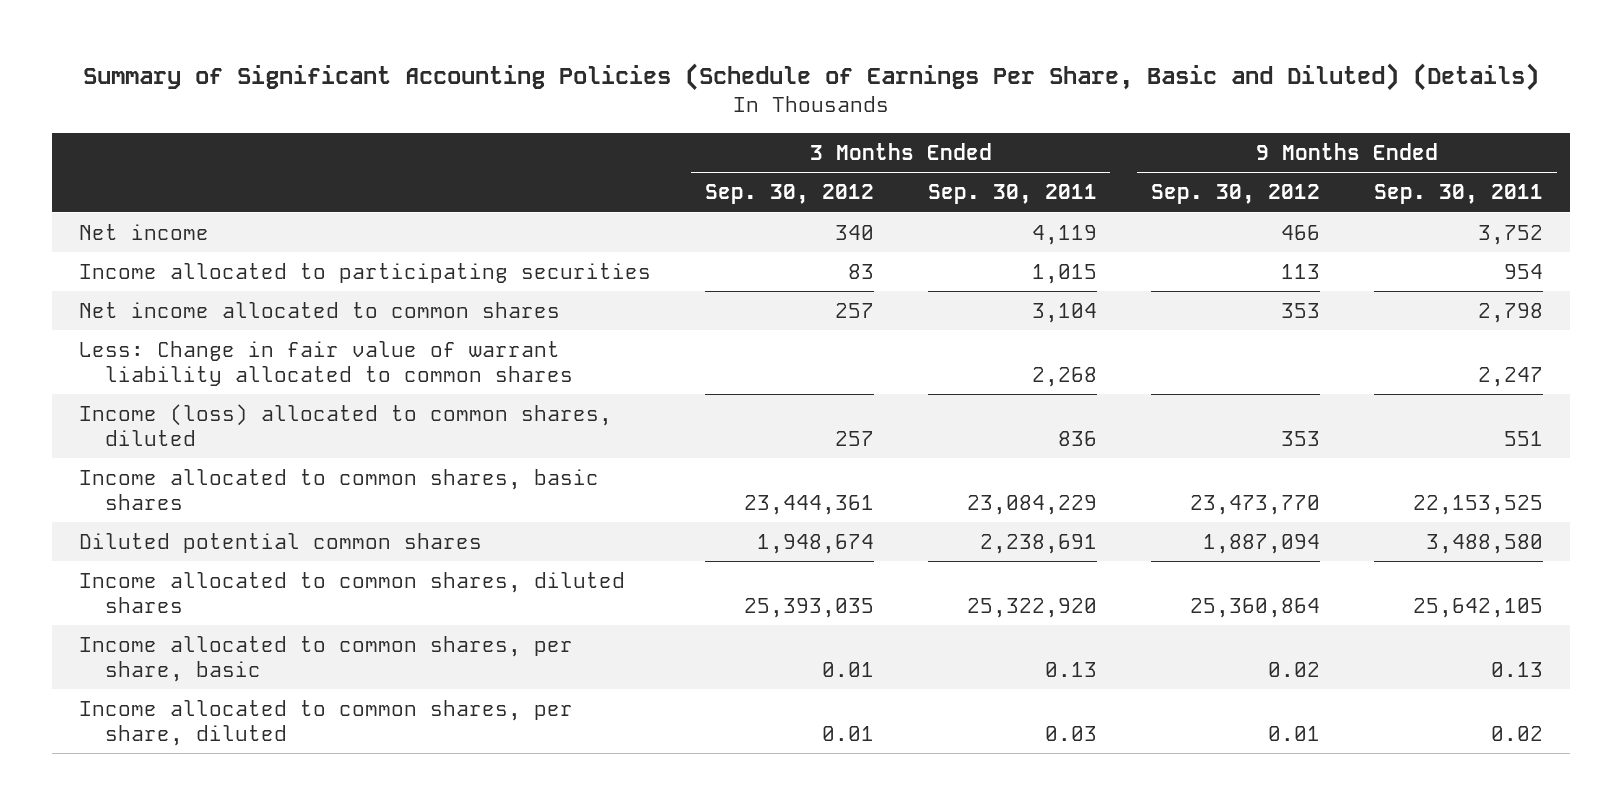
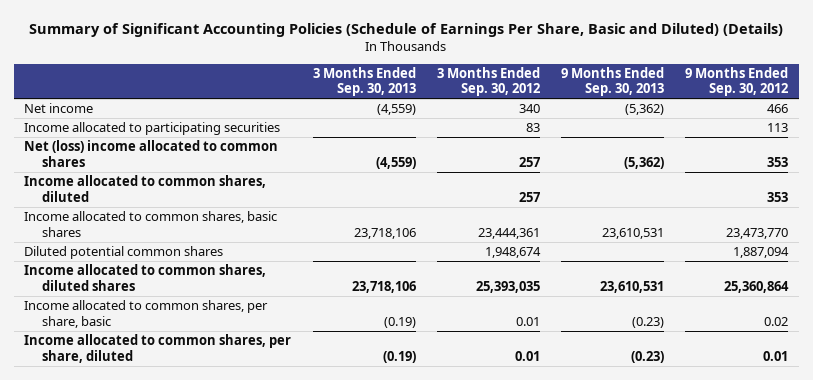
[927,184,1097,205] Sep. 30, 2011 -> none
[1374,184,1544,205] Sep. 30, 2011 -> none
none -> [312,66,416,97] 3 Months Ended Sep. 30, 2013
none -> [561,66,665,97] 9 Months Ended Sep. 30, 2013
[78,340,574,386] Less: Change in fair value of warrant liability allocated to common shares -> none
[78,301,560,318] Net income allocated to common shares -> [24,140,279,167] Net (loss) income allocated to common shares
[78,403,612,446] Income (loss) allocated to common shares, diluted -> [24,175,267,202] Income allocated to common shares, diluted

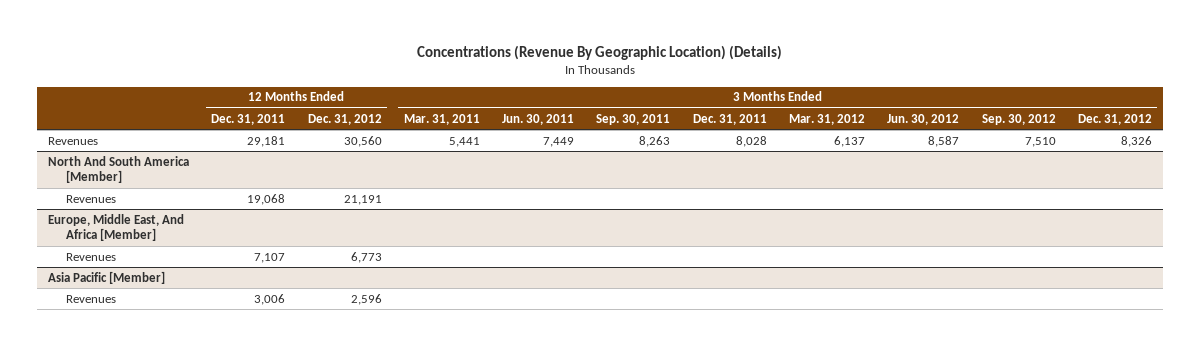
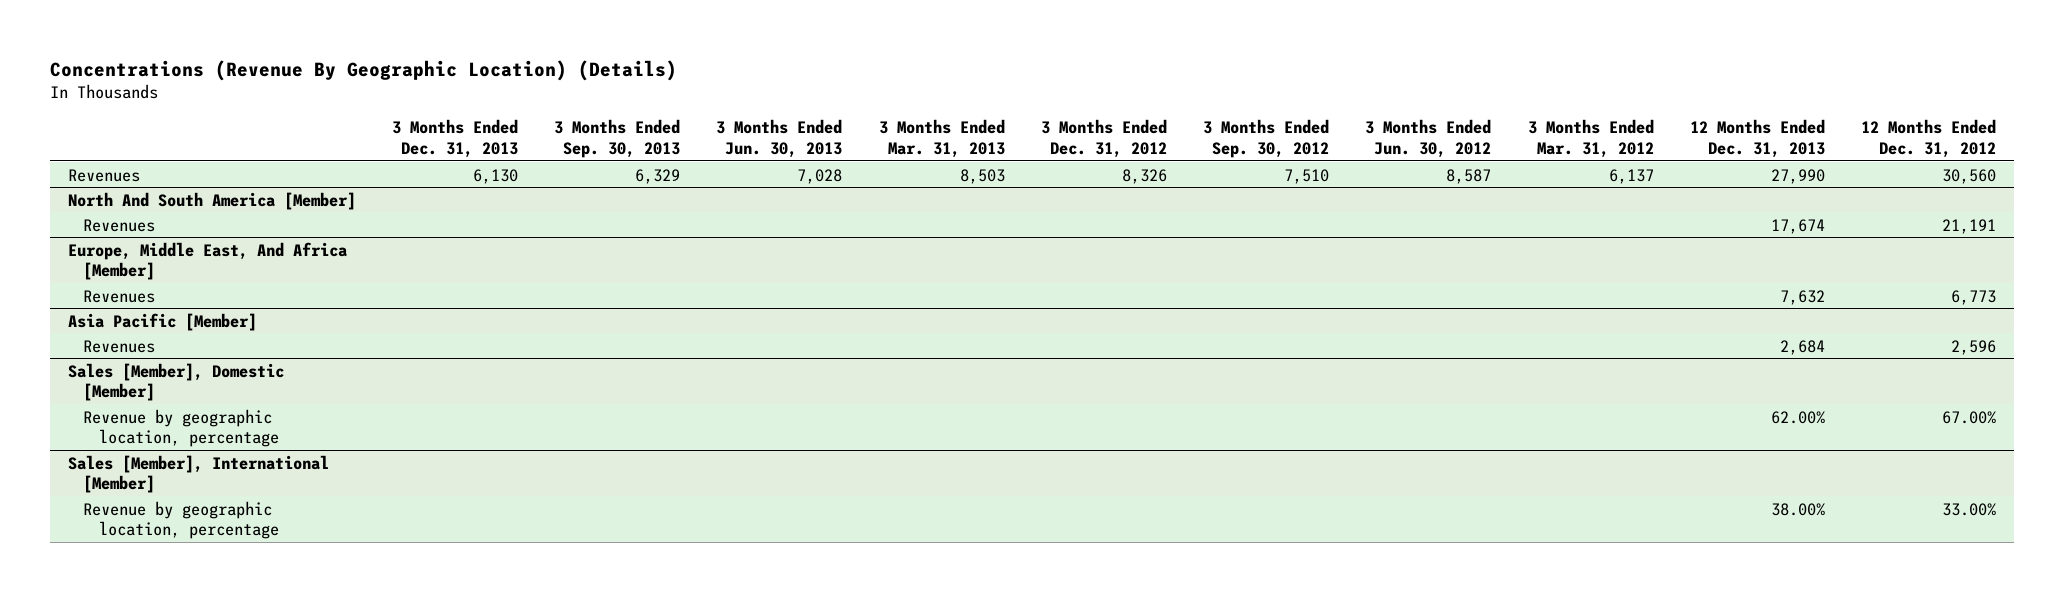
[211,113,286,125] Dec. 31, 2011 -> none
[403,113,480,125] Mar. 31, 2011 -> none
[502,113,575,125] Jun. 30, 2011 -> none
[596,113,671,125] Sep. 30, 2011 -> none
[692,113,767,125] Dec. 31, 2011 -> none
none -> [392,119,519,158] 3 Months Ended Dec. 31, 2013
none -> [554,119,681,158] 3 Months Ended Sep. 30, 2013
none -> [716,119,843,158] 3 Months Ended Jun. 30, 2013
none -> [878,119,1005,158] 3 Months Ended Mar. 31, 2013
none -> [1689,119,1825,158] 12 Months Ended Dec. 31, 2013
none -> [67,362,284,401] Sales [Member], Domestic [Member]
none -> [83,408,280,447] Revenue by geographic location, percentage
none -> [67,454,329,493] Sales [Member], International [Member]
none -> [83,500,280,539] Revenue by geographic location, percentage

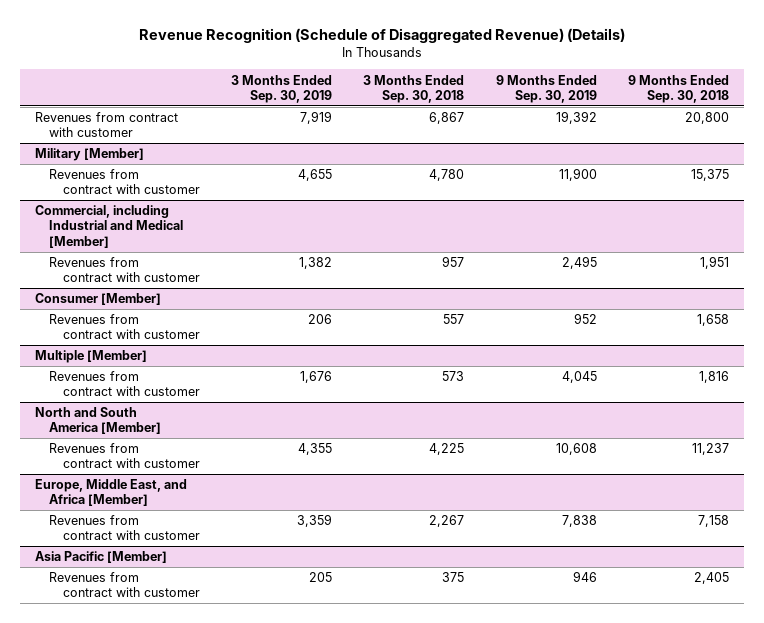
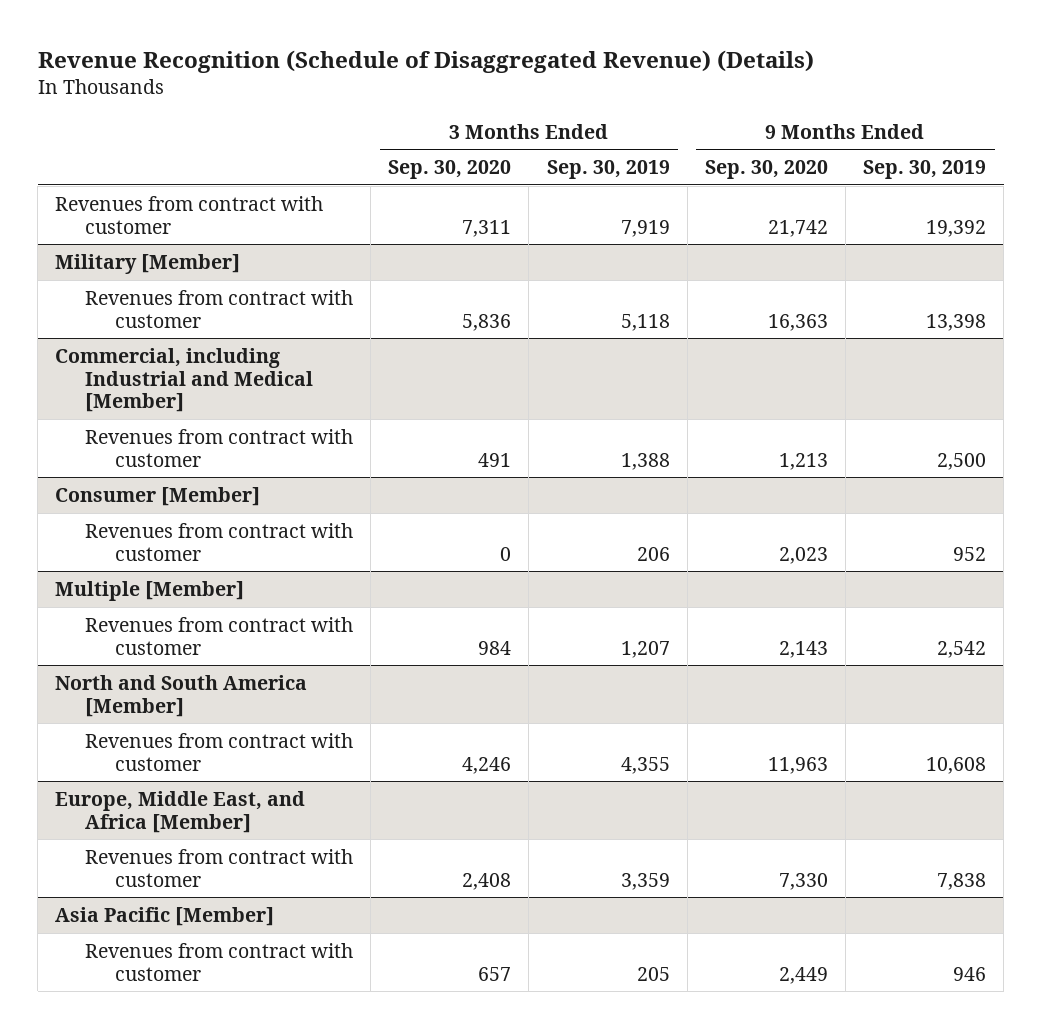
[363,74,465,103] 3 Months Ended Sep. 30, 2018 -> none
[627,74,729,103] 9 Months Ended Sep. 30, 2018 -> none
none -> [388,160,512,180] Sep. 30, 2020
none -> [704,160,828,180] Sep. 30, 2020
[298,169,333,182] 4,655 -> [620,313,670,331] 5,118
[558,168,597,182] 11,900 -> [925,313,986,331] 13,398
[299,257,333,270] 1,382 -> [620,452,670,470] 1,388
[561,256,597,270] 2,495 -> [936,452,986,470] 2,500
[300,371,333,384] 1,676 -> [620,640,670,658] 1,207
[561,371,597,384] 4,045 -> [936,640,986,658] 2,542

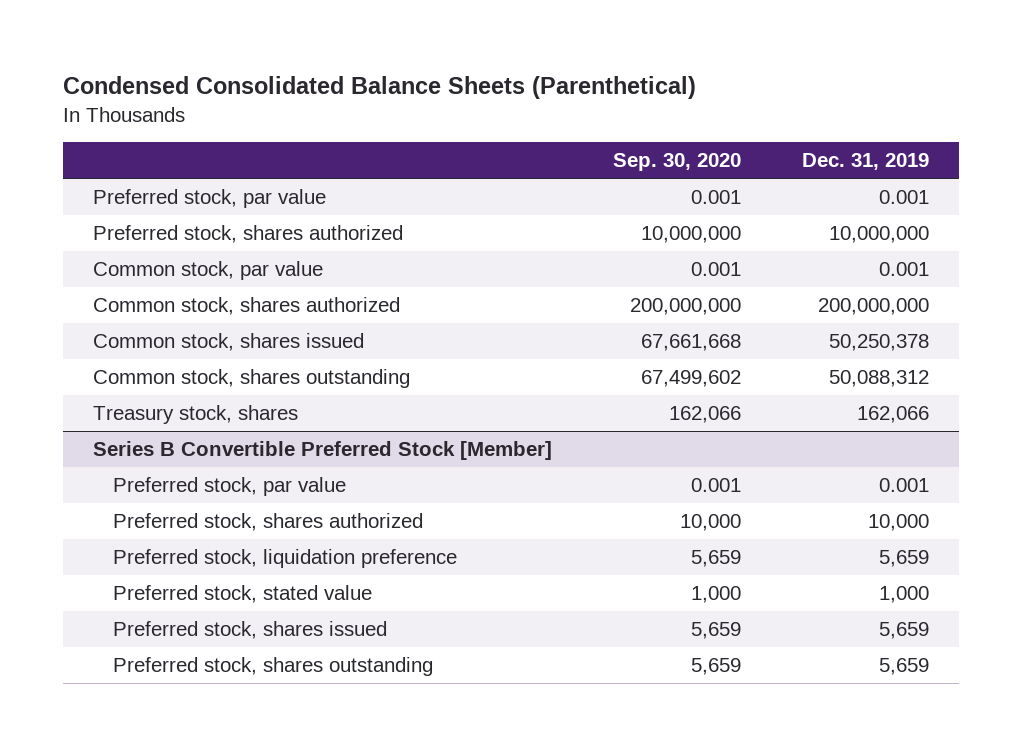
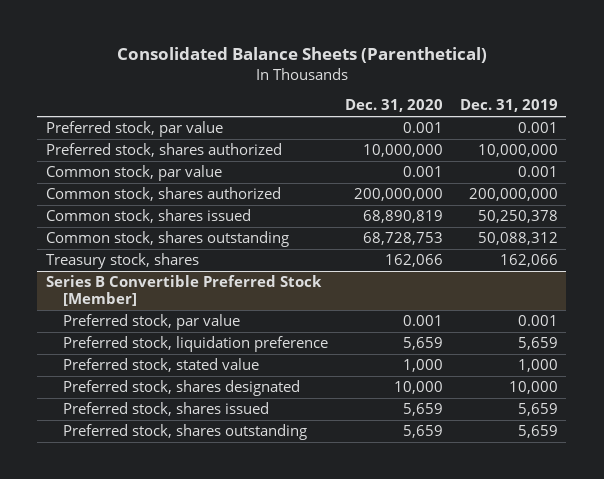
[62,76,696,100] Condensed Consolidated Balance Sheets (Parenthetical) -> [116,46,487,63] Consolidated Balance Sheets (Parenthetical)
[612,153,741,172] Sep. 30, 2020 -> none
none -> [345,99,444,113] Dec. 31, 2020
[112,513,423,532] Preferred stock, shares authorized -> none
none -> [63,380,301,397] Preferred stock, shares designated

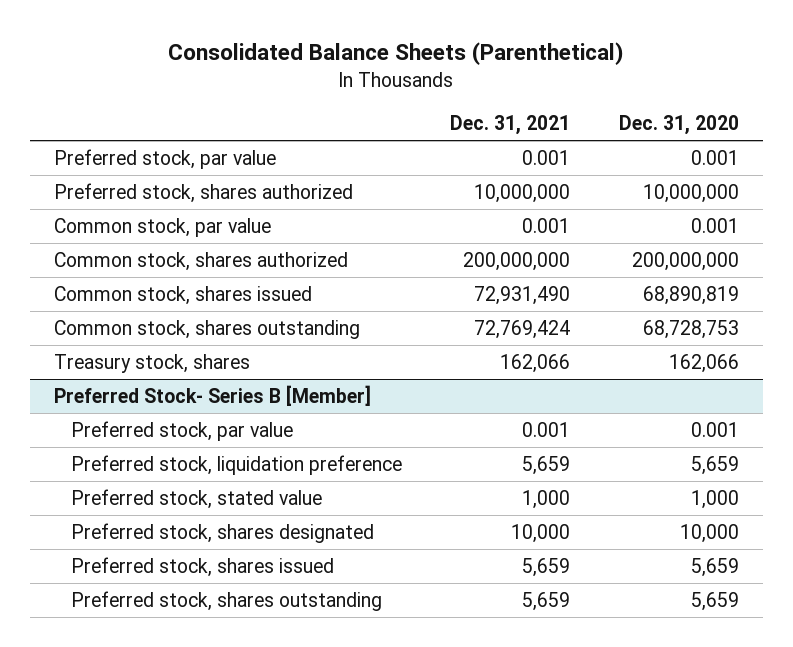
[459,99,558,113] Dec. 31, 2019 -> none
none -> [450,115,571,136] Dec. 31, 2021
[45,275,322,307] Series B Convertible Preferred Stock [Member] -> [53,384,371,406] Preferred Stock- Series B [Member]

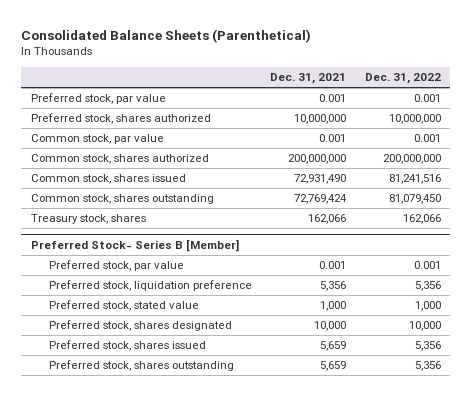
[618,115,739,136] Dec. 31, 2020 -> none
none -> [364,73,441,85] Dec. 31, 2022
[522,455,571,475] 5,659 -> [320,281,347,292] 5,356

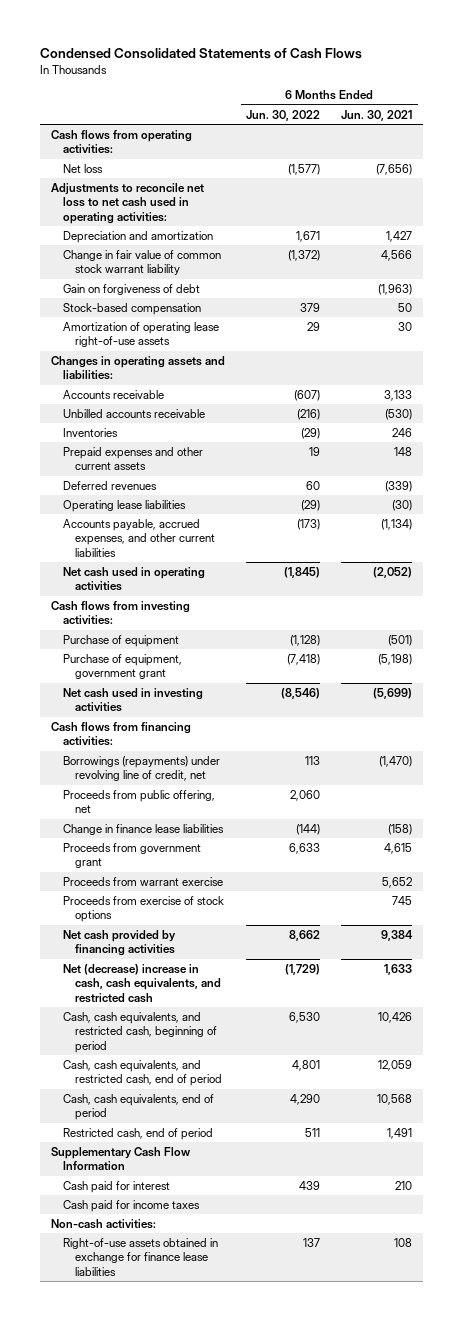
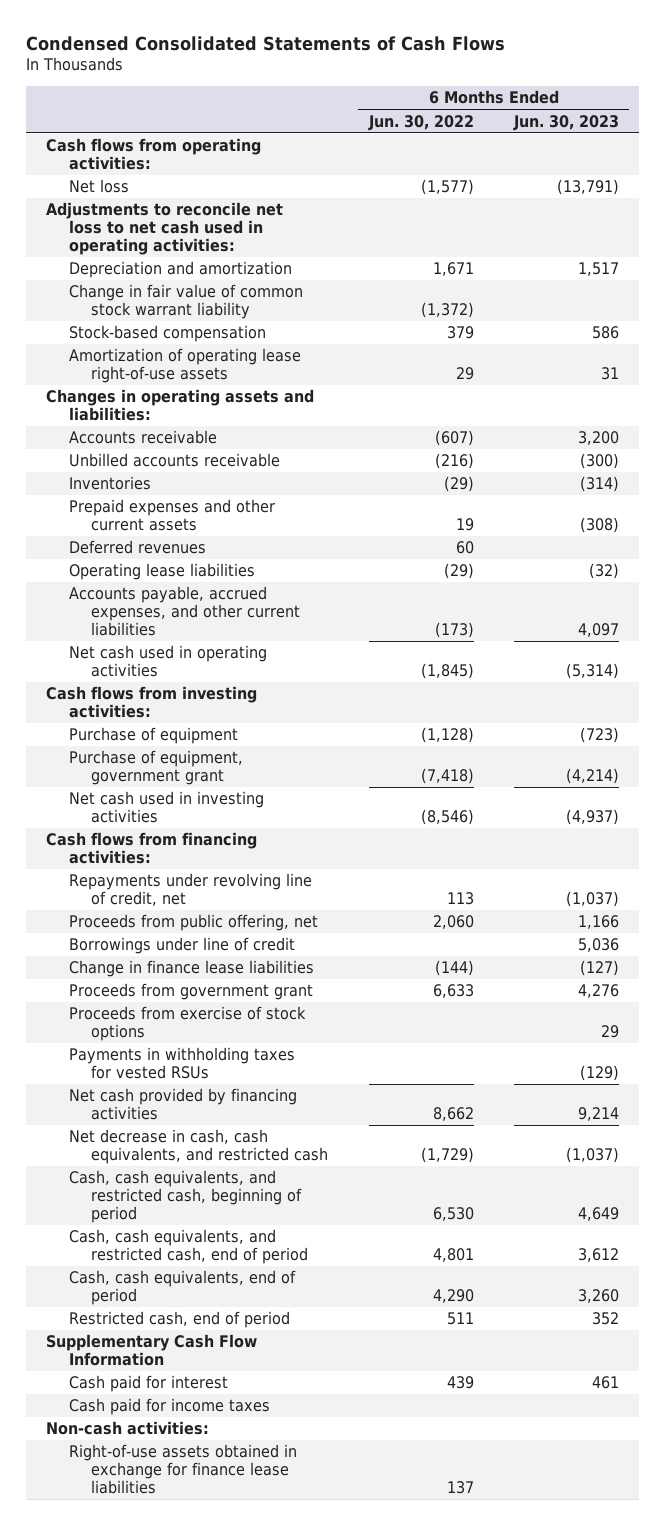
[341,109,413,121] Jun. 30, 2021 -> none
none -> [513,114,620,131] Jun. 30, 2023
[62,283,200,295] Gain on forgiveness of debt -> none
[62,755,220,782] Borrowings (repayments) under revolving line of credit, net -> [68,873,312,907] Repayments under revolving line of credit, net
none -> [68,937,295,955] Borrowings under line of credit
[62,876,223,886] Proceeds from warrant exercise -> none
none -> [68,1047,295,1080] Payments in withholding taxes for vested RSUs
[62,963,221,1003] Net (decrease) increase in cash, cash equivalents, and restricted cash -> [68,1129,329,1165] Net decrease in cash, cash equivalents, and restricted cash

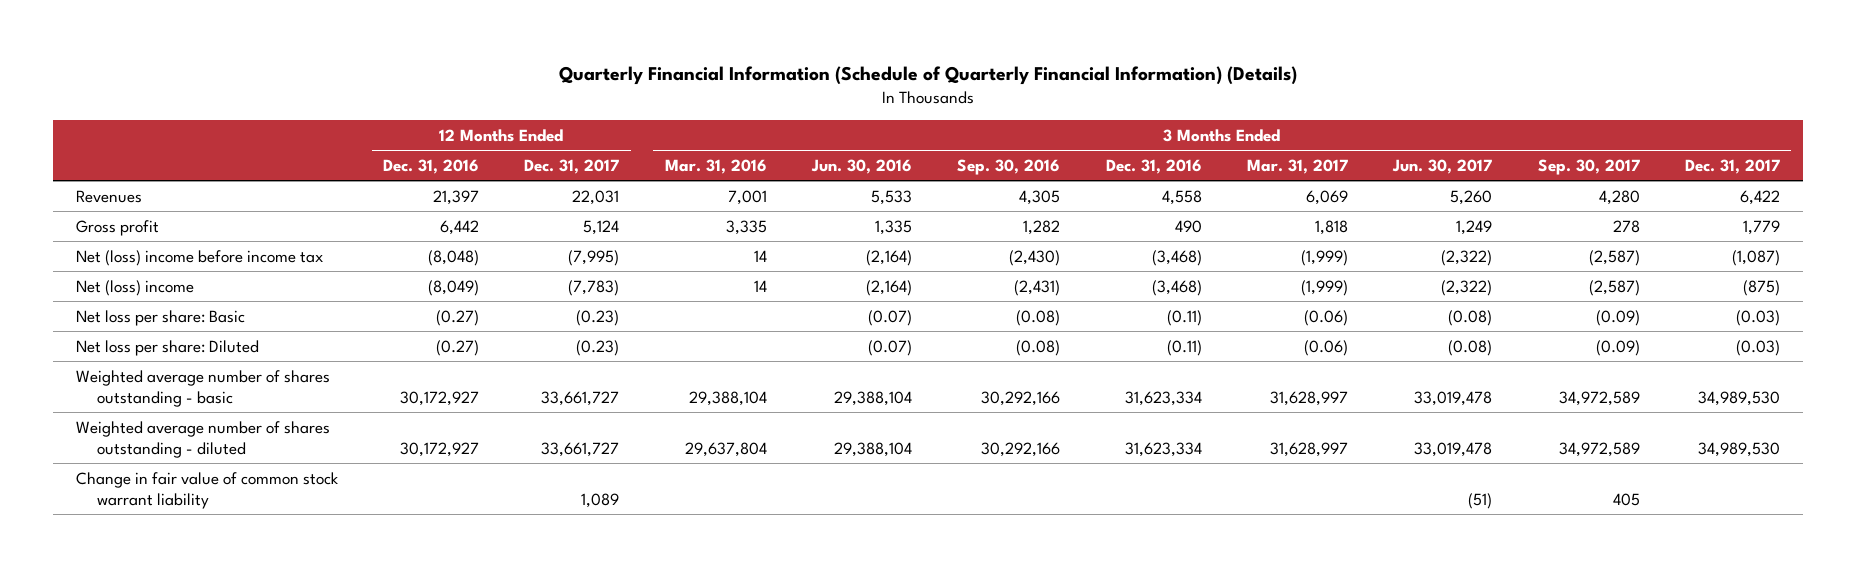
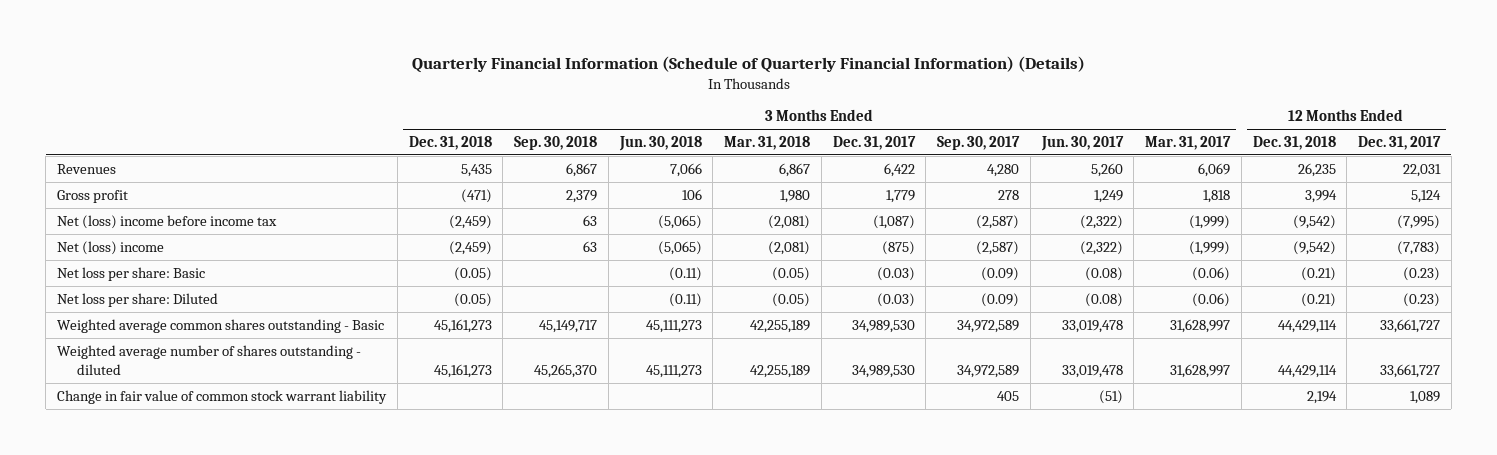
[383,158,480,174] Dec. 31, 2016 -> none
[664,158,767,174] Mar. 31, 2016 -> none
[811,158,913,174] Jun. 30, 2016 -> none
[957,158,1061,175] Sep. 30, 2016 -> none
[1105,158,1202,174] Dec. 31, 2016 -> none
none -> [408,136,492,151] Dec. 31, 2018
none -> [514,136,598,151] Sep. 30, 2018
none -> [618,136,702,152] Jun. 30, 2018
none -> [724,136,811,151] Mar. 31, 2018
none -> [1252,136,1336,151] Dec. 31, 2018
[75,369,330,407] Weighted average number of shares outstanding - basic -> [57,318,385,333] Weighted average common shares outstanding - Basic

